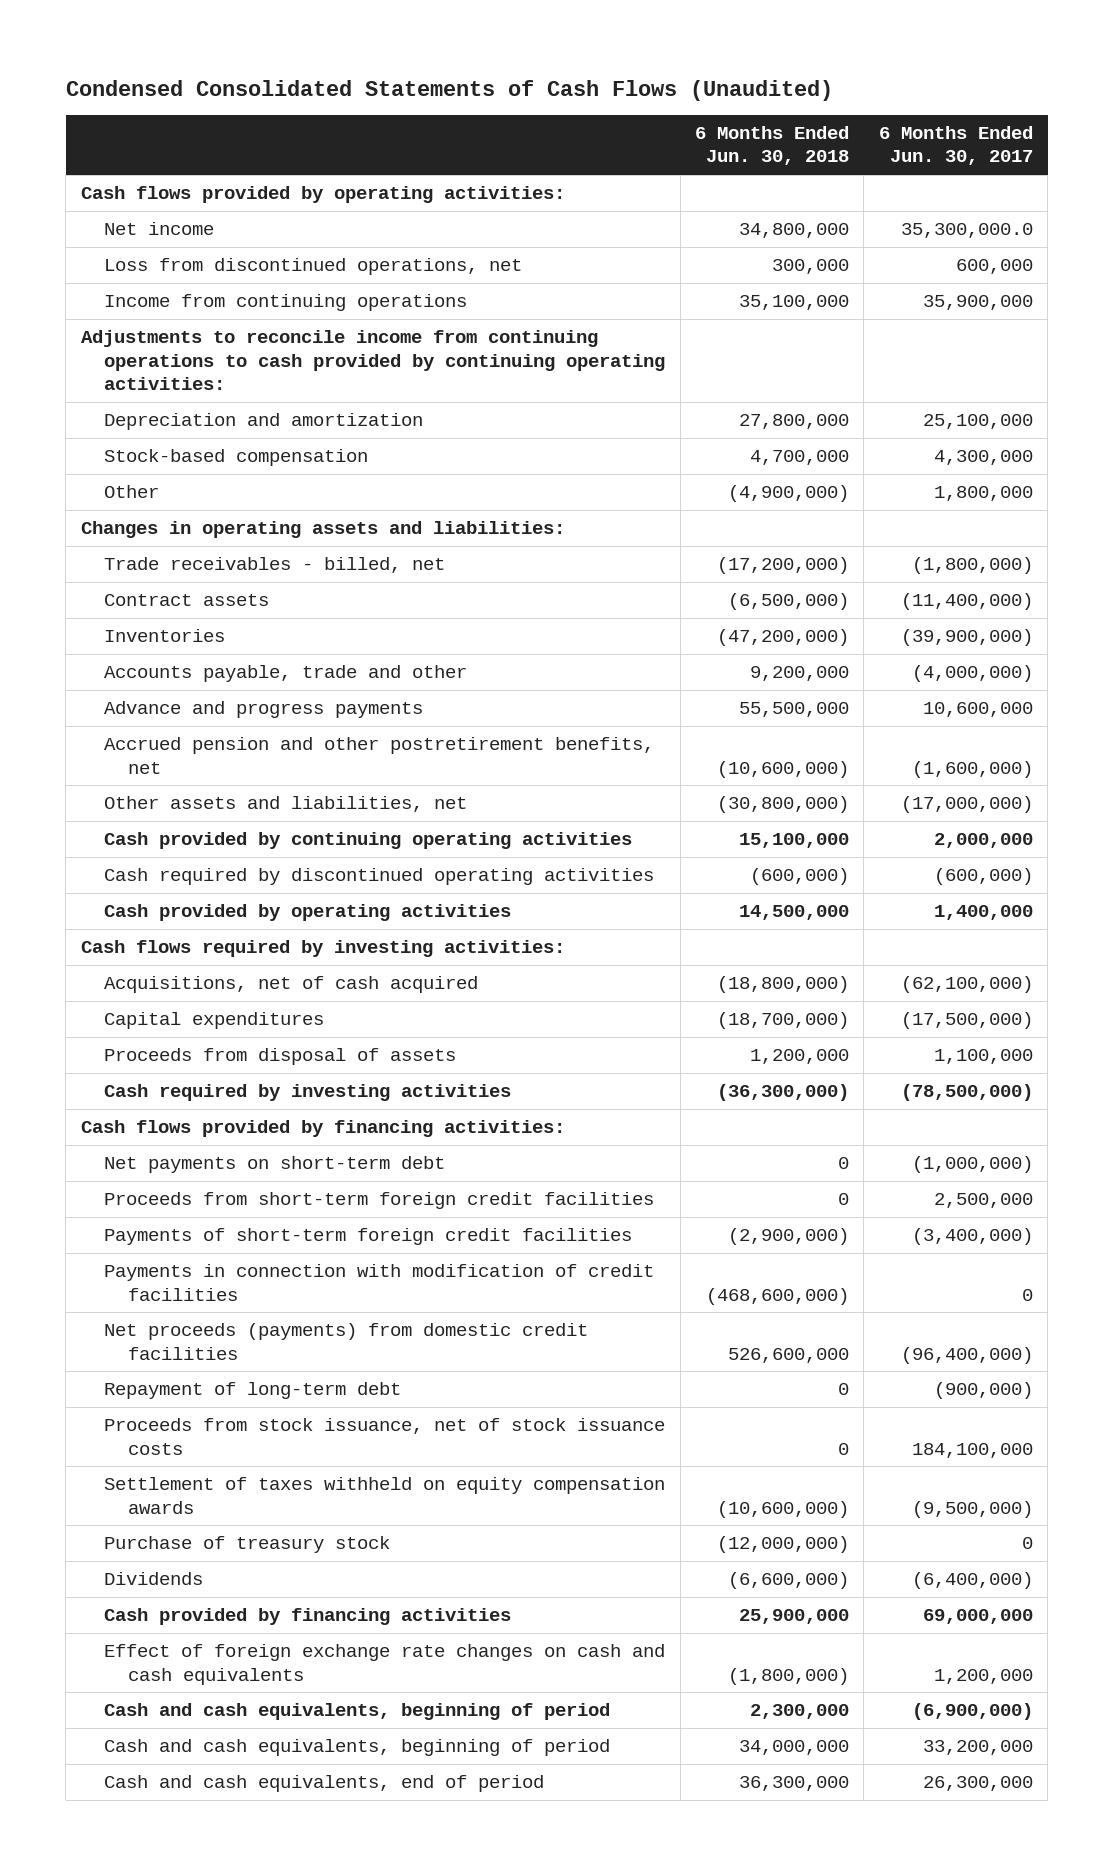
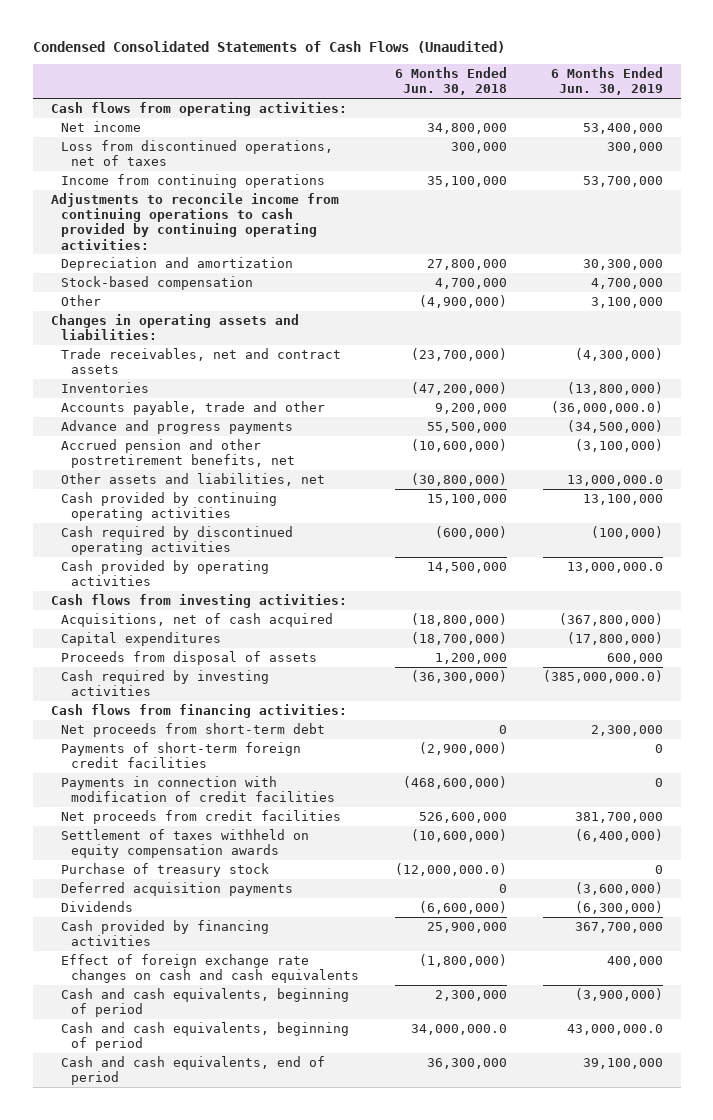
[878,126,1033,166] 6 Months Ended Jun. 30, 2017 -> none
none -> [550,67,663,96] 6 Months Ended Jun. 30, 2019
[80,186,565,204] Cash flows provided by operating activities: -> [50,101,347,116] Cash flows from operating activities:
[104,258,523,276] Loss from discontinued operations, net -> [60,139,333,167] Loss from discontinued operations, net of taxes
[104,594,270,607] Contract assets -> none
[104,557,446,574] Trade receivables - billed, net -> [60,347,341,375] Trade receivables, net and contract assets
[717,557,850,575] (17,200,000) -> [410,347,507,361] (23,700,000)
[80,940,565,958] Cash flows required by investing activities: -> [50,593,347,608] Cash flows from investing activities:
[104,1192,655,1210] Proceeds from short-term foreign credit facilities -> none
[80,1120,565,1138] Cash flows provided by financing activities: -> [50,703,347,718] Cash flows from financing activities:
[104,1156,446,1174] Net payments on short-term debt -> [60,722,325,737] Net proceeds from short-term debt
[104,1382,402,1400] Repayment of long-term debt -> none
[104,1418,666,1455] Proceeds from stock issuance, net of stock issuance costs -> none
[104,1323,589,1360] Net proceeds (payments) from domestic credit facilities -> [60,809,341,824] Net proceeds from credit facilities
[717,1536,850,1554] (12,000,000) -> [394,862,507,876] (12,000,000.0)
none -> [60,881,293,896] Deferred acquisition payments
[739,1740,850,1756] 34,000,000 -> [410,1023,507,1035] 34,000,000.0

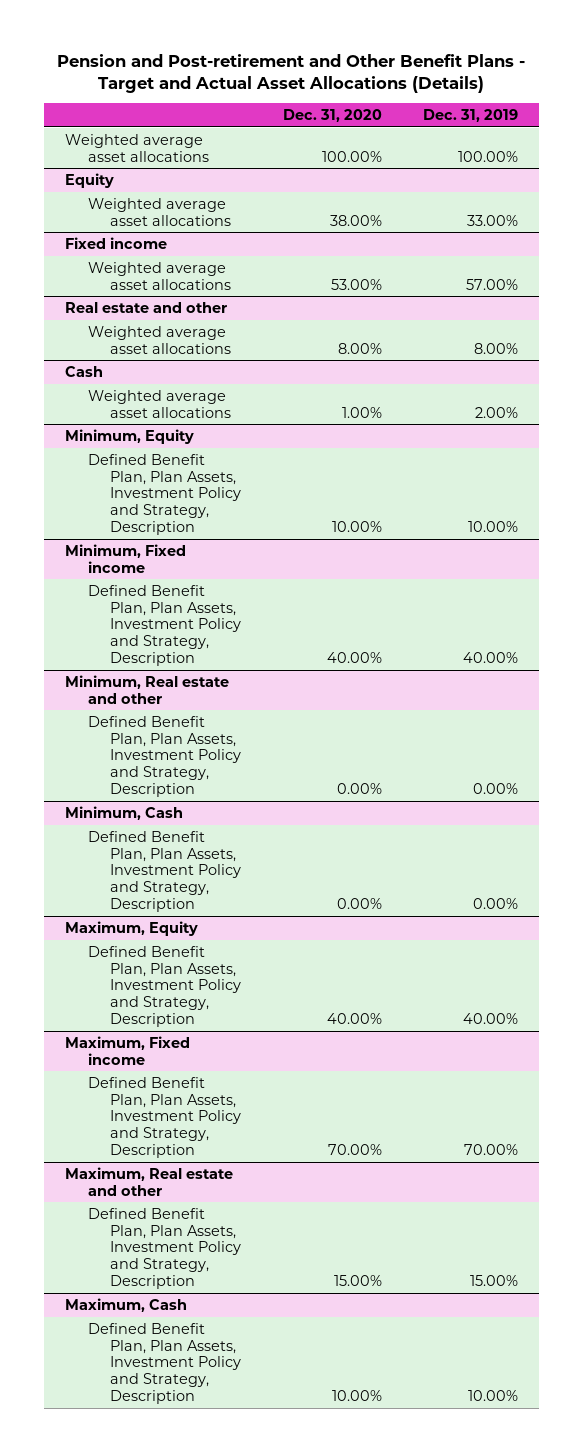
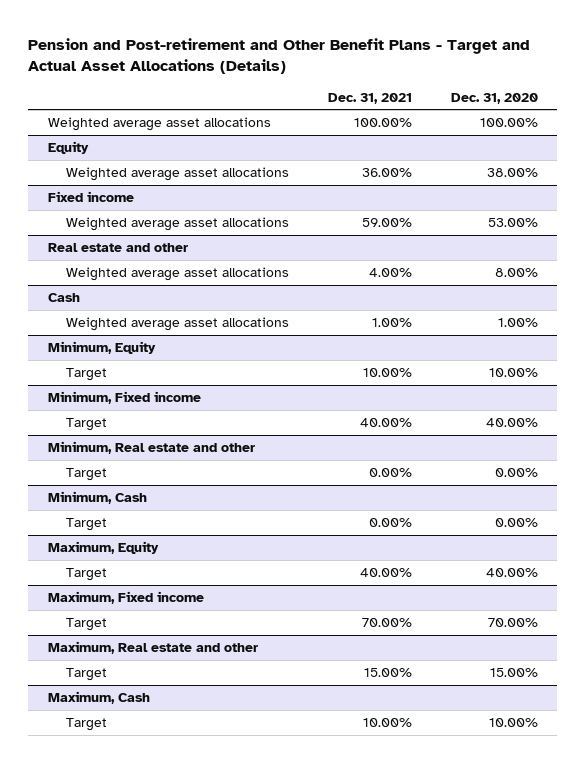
[422,108,518,122] Dec. 31, 2019 -> none
none -> [327,92,412,104] Dec. 31, 2021
[87,453,242,535] Defined Benefit Plan, Plan Assets, Investment Policy and Strategy, Description -> [66,368,108,382] Target
[87,584,242,666] Defined Benefit Plan, Plan Assets, Investment Policy and Strategy, Description -> [66,418,108,432] Target
[87,715,242,797] Defined Benefit Plan, Plan Assets, Investment Policy and Strategy, Description -> [66,468,108,482] Target
[87,830,242,912] Defined Benefit Plan, Plan Assets, Investment Policy and Strategy, Description -> [66,518,108,532] Target
[87,945,242,1027] Defined Benefit Plan, Plan Assets, Investment Policy and Strategy, Description -> [66,568,108,582] Target
[87,1076,242,1158] Defined Benefit Plan, Plan Assets, Investment Policy and Strategy, Description -> [66,618,108,632] Target
[87,1207,242,1289] Defined Benefit Plan, Plan Assets, Investment Policy and Strategy, Description -> [66,668,108,682] Target
[87,1322,242,1404] Defined Benefit Plan, Plan Assets, Investment Policy and Strategy, Description -> [66,718,108,732] Target

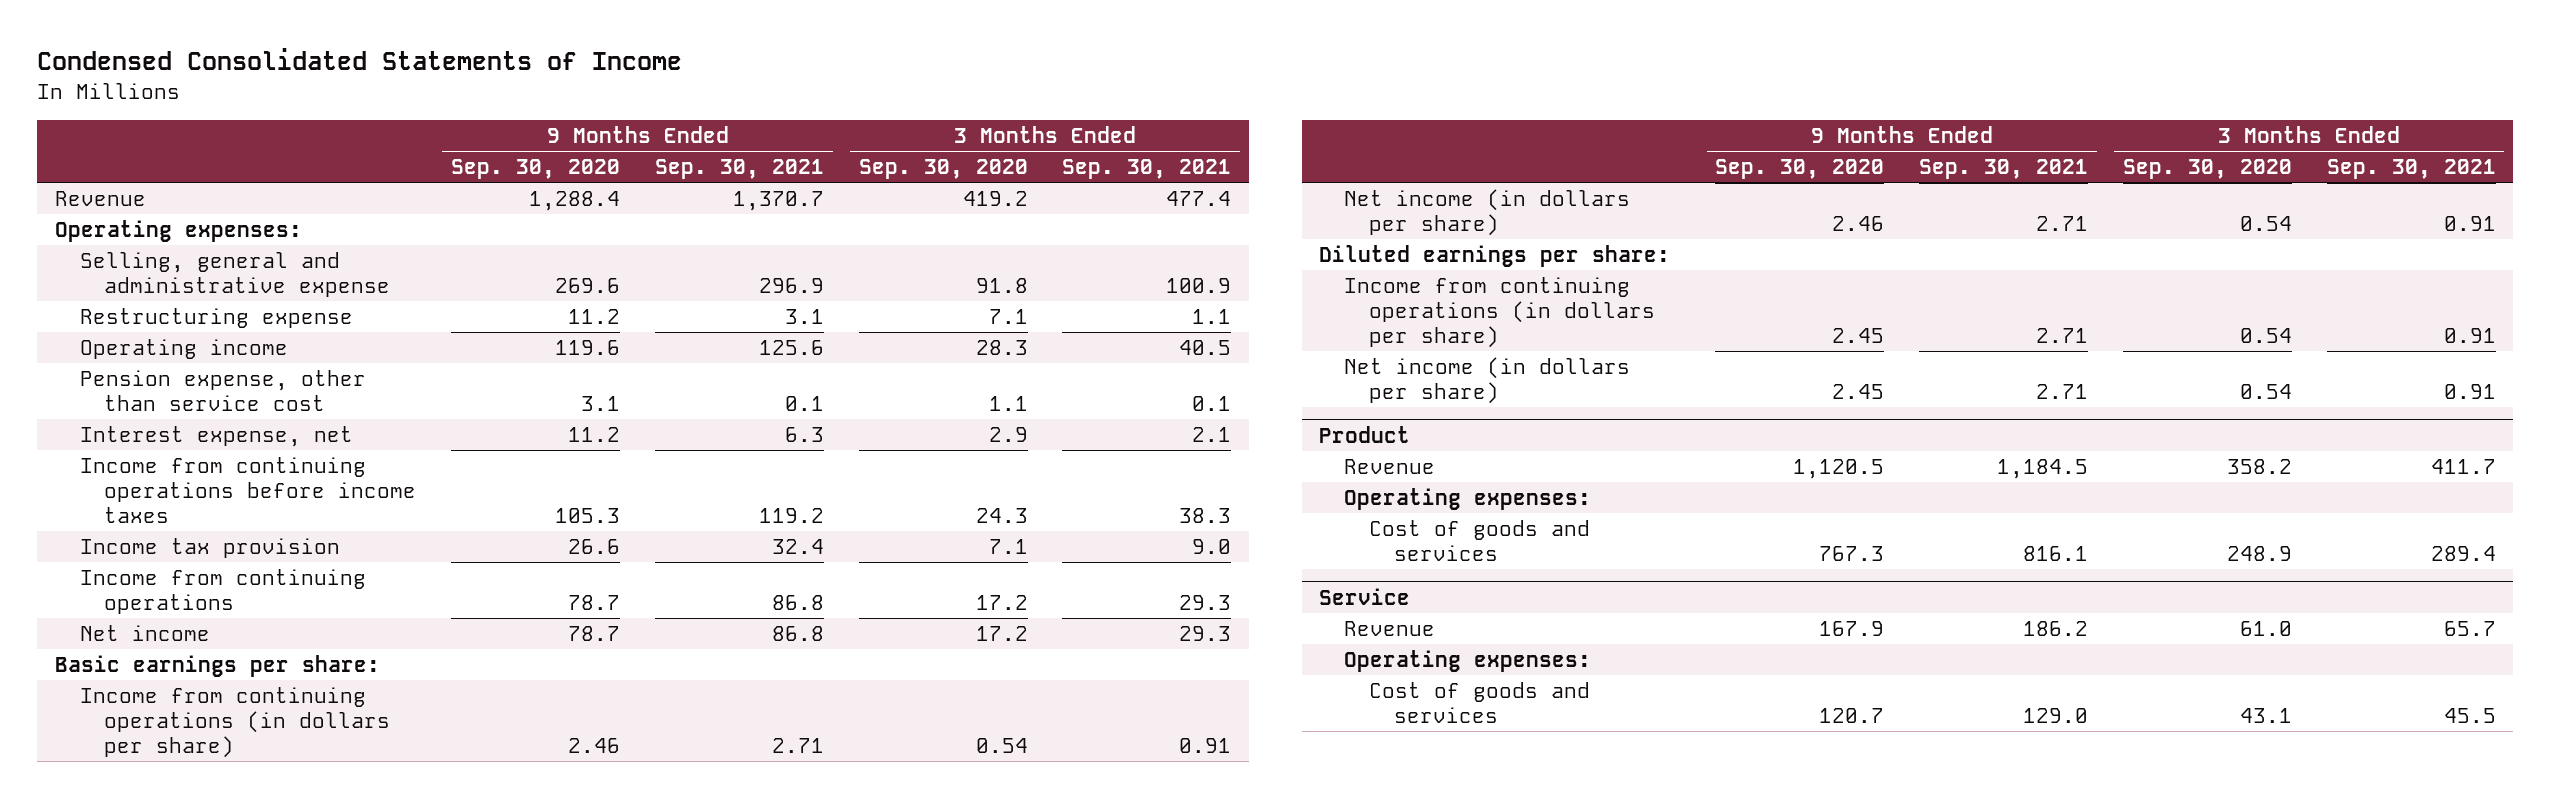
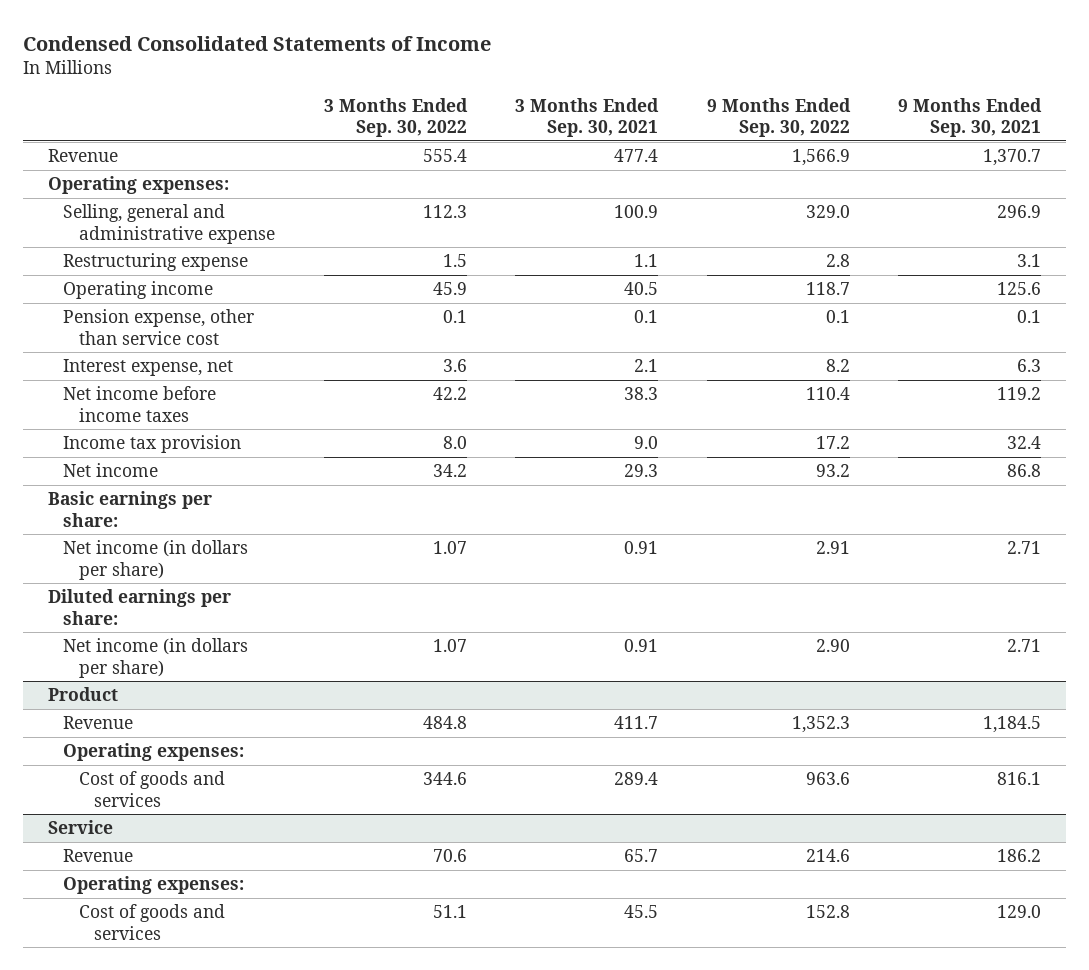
[451,159,621,180] Sep. 30, 2020 -> none
[858,159,1028,180] Sep. 30, 2020 -> none
none -> [323,97,468,138] 3 Months Ended Sep. 30, 2022
none -> [706,97,851,138] 9 Months Ended Sep. 30, 2022
[79,457,417,524] Income from continuing operations before income taxes -> [63,386,217,422] Net income before income taxes
[79,569,366,615] Income from continuing operations -> none
[79,687,391,759] Income from continuing operations (in dollars per share) -> none
[1343,277,1655,349] Income from continuing operations (in dollars per share) -> none

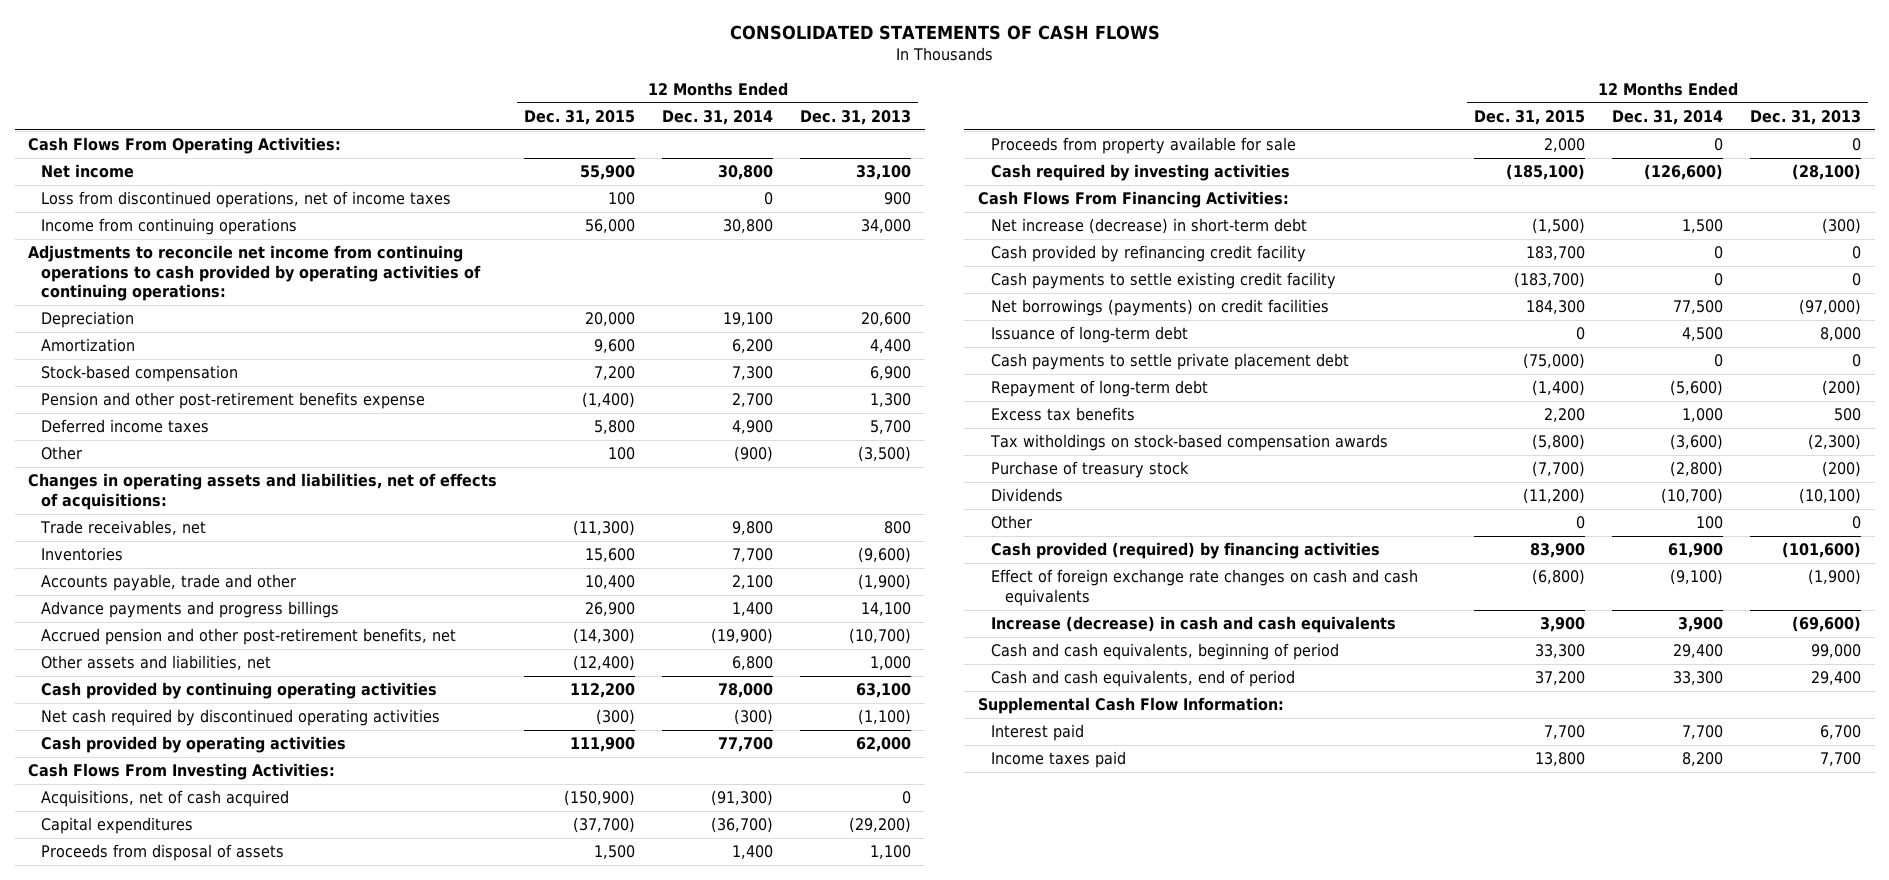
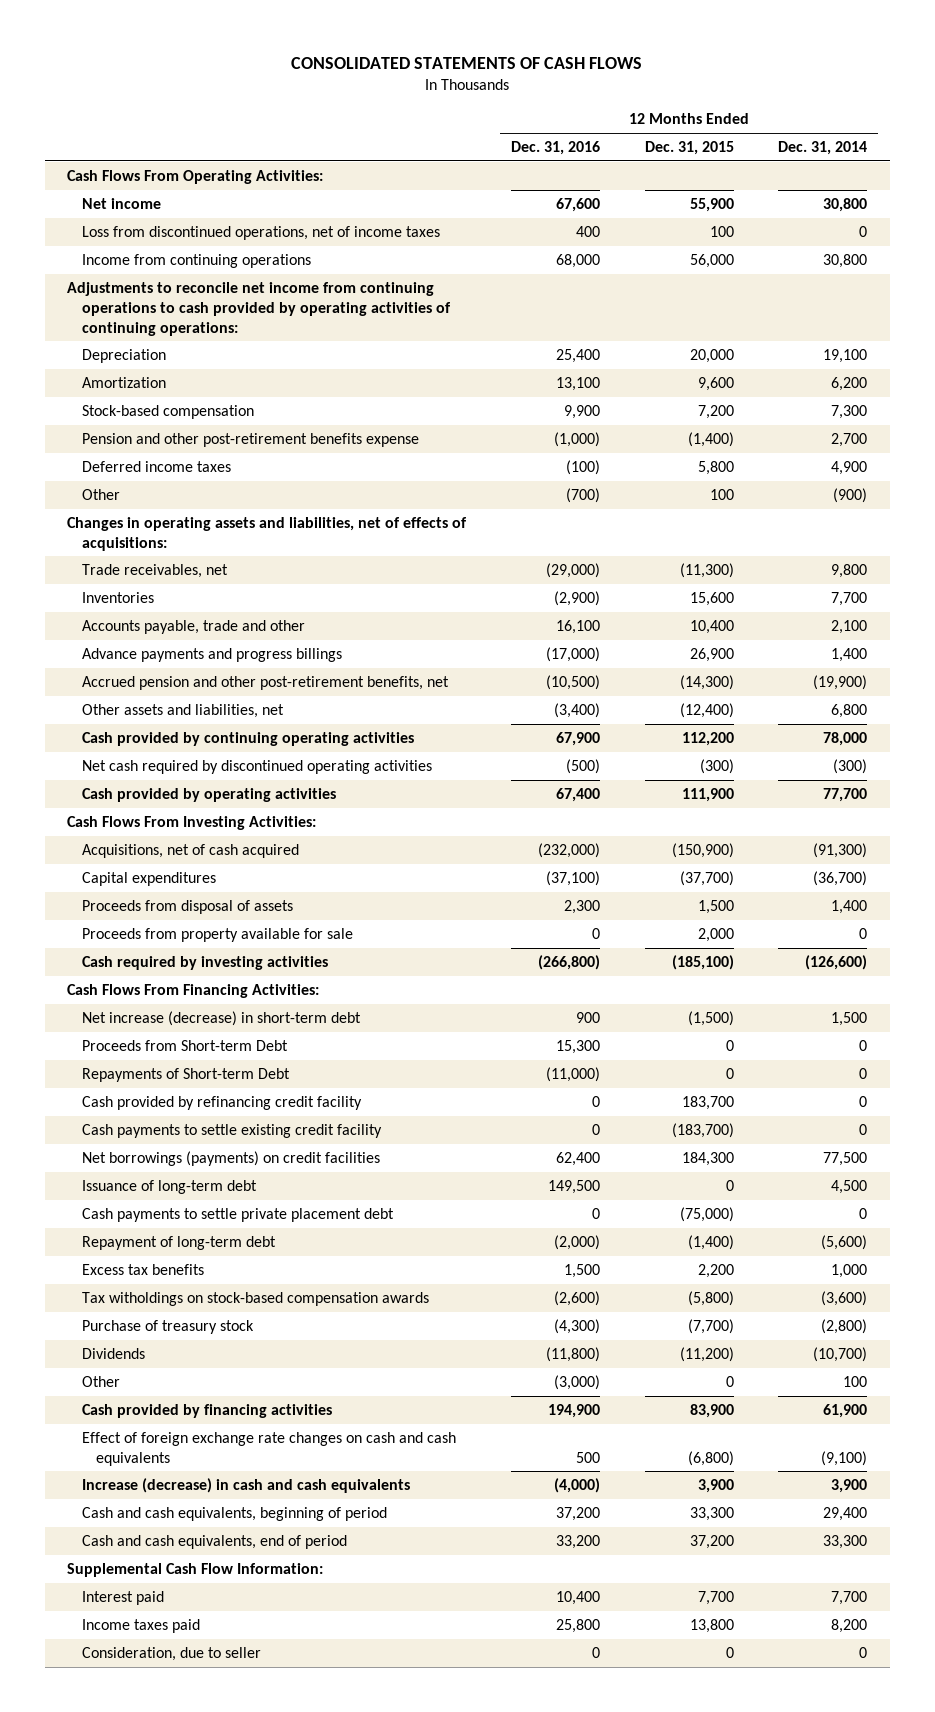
[800,110,912,126] Dec. 31, 2013 -> none
none -> [510,140,600,155] Dec. 31, 2016
none -> [81,1039,288,1051] Proceeds from Short-term Debt
none -> [81,1067,290,1082] Repayments of Short-term Debt
[991,542,1381,560] Cash provided (required) by financing activities -> [81,1403,332,1418] Cash provided by financing activities
none -> [81,1646,261,1661] Consideration, due to seller

